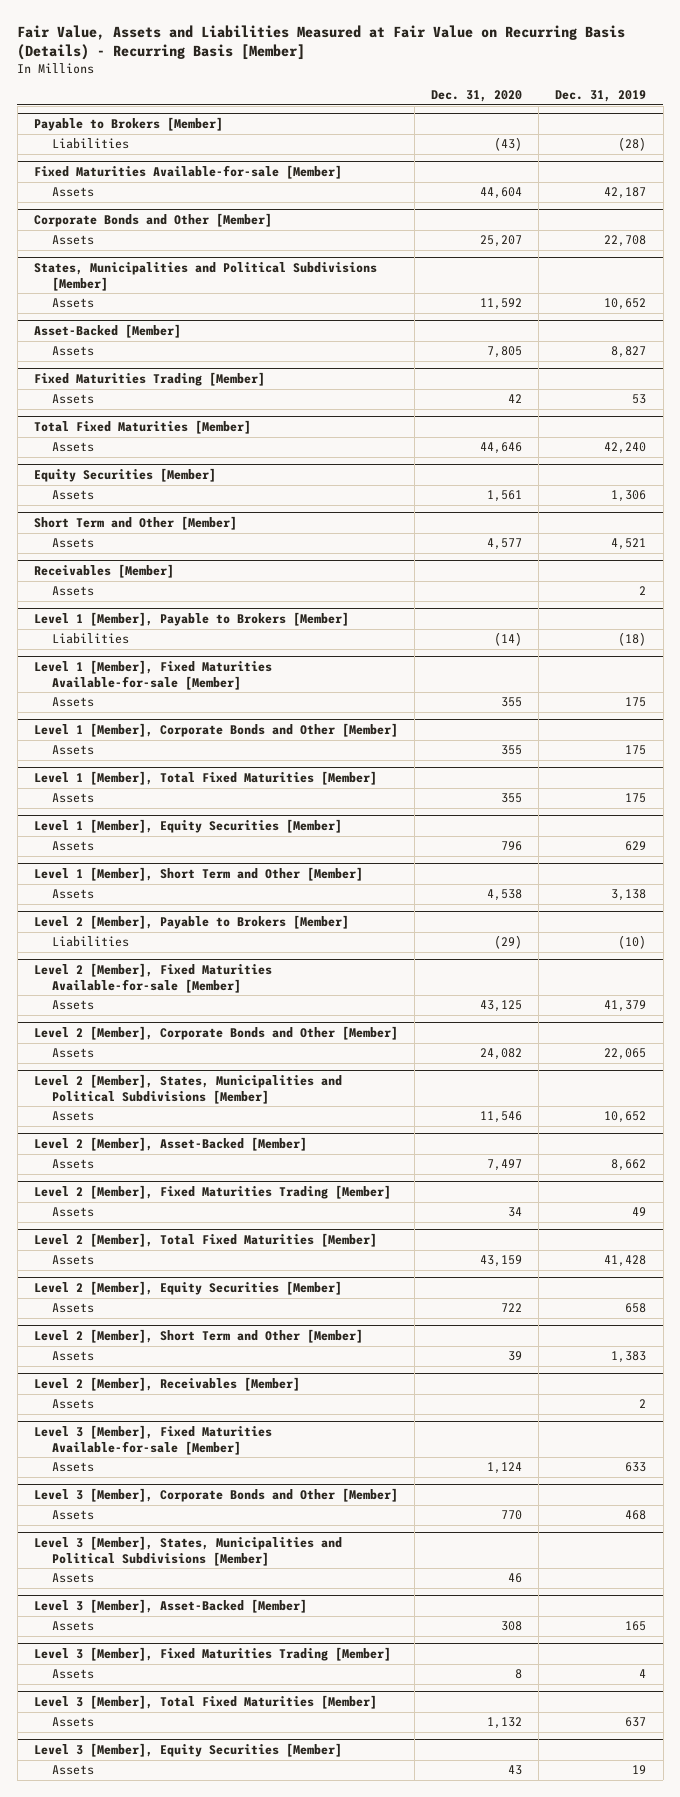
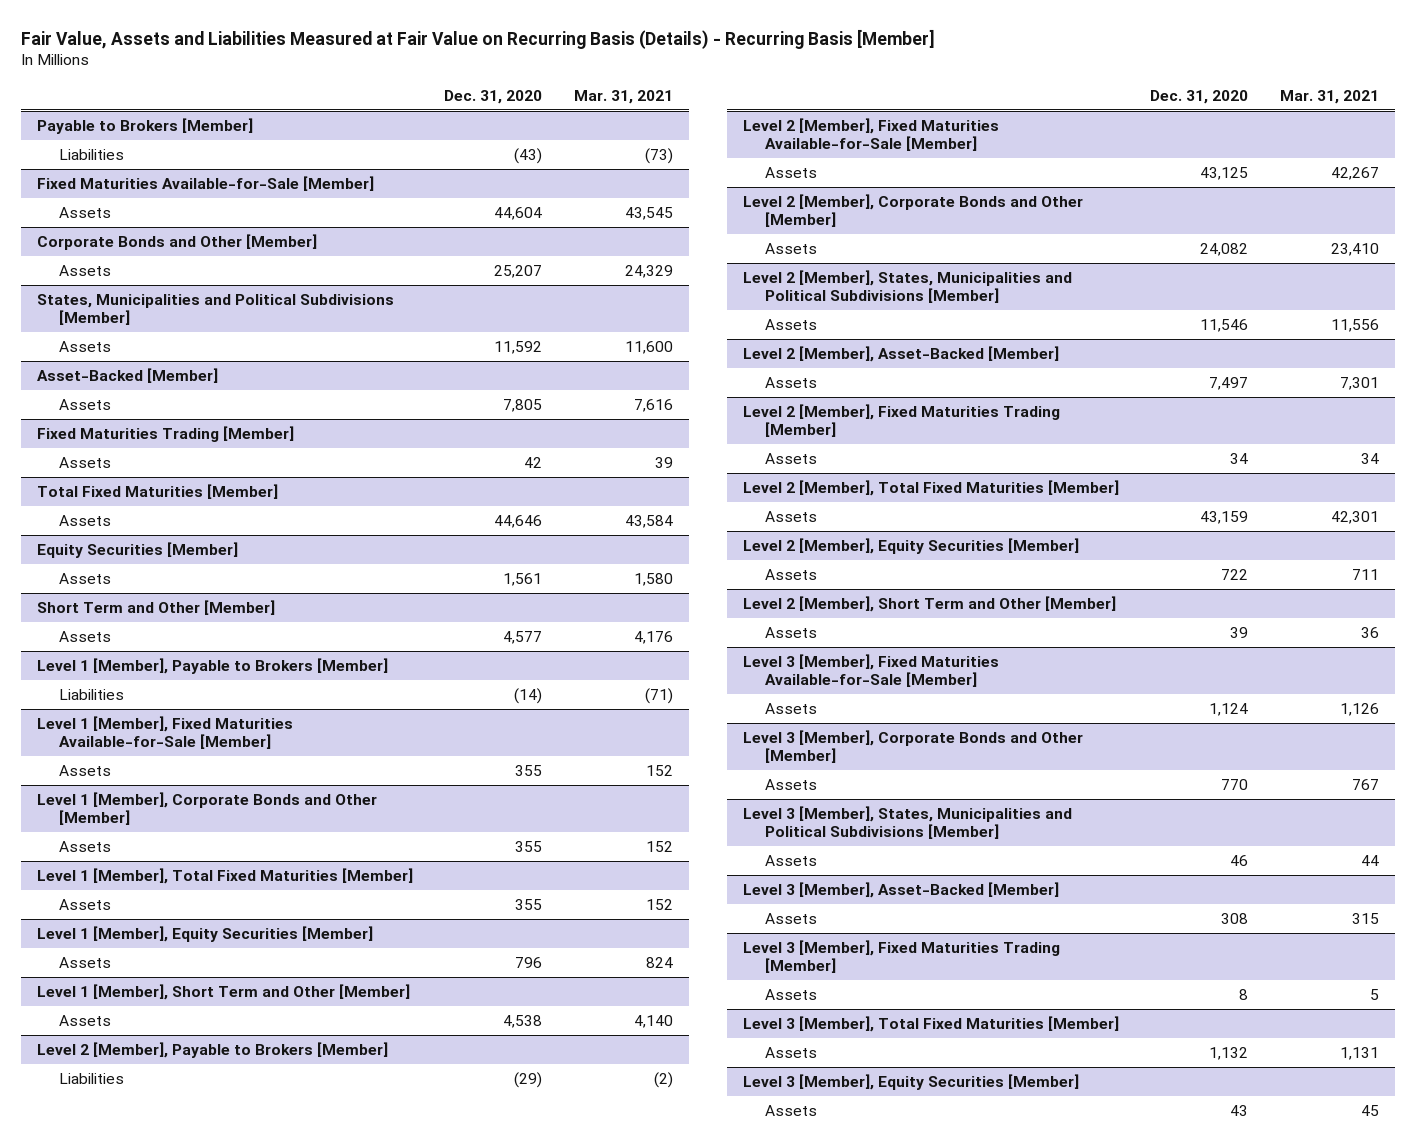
[555,90,647,103] Dec. 31, 2019 -> none
none -> [573,89,673,104] Mar. 31, 2021
[33,165,342,180] Fixed Maturities Available-for-sale [Member] -> [36,175,374,191] Fixed Maturities Available-for-Sale [Member]
[33,564,174,579] Receivables [Member] -> none
[52,586,95,597] Assets -> none
[33,660,272,690] Level 1 [Member], Fixed Maturities Available-for-sale [Member] -> [36,715,293,749] Level 1 [Member], Fixed Maturities Available-for-Sale [Member]
[33,963,272,993] Level 2 [Member], Fixed Maturities Available-for-sale [Member] -> [742,117,999,151] Level 2 [Member], Fixed Maturities Available-for-Sale [Member]
[33,1377,300,1392] Level 2 [Member], Receivables [Member] -> none
[52,1399,95,1410] Assets -> none
[33,1425,272,1455] Level 3 [Member], Fixed Maturities Available-for-sale [Member] -> [742,653,999,687] Level 3 [Member], Fixed Maturities Available-for-Sale [Member]

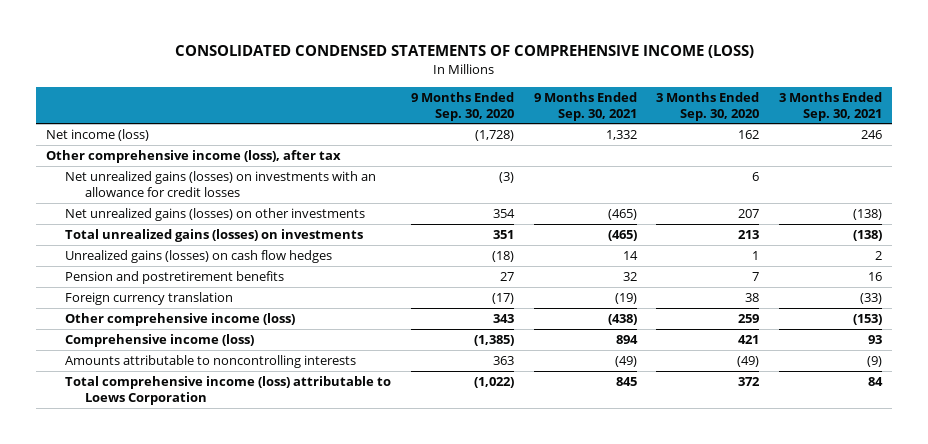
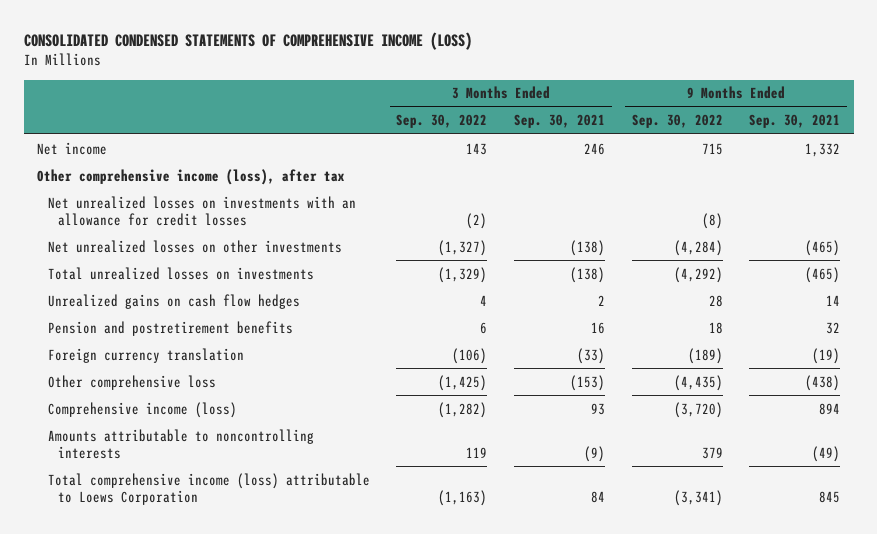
[410,91,514,121] 9 Months Ended Sep. 30, 2020 -> none
[656,91,760,121] 3 Months Ended Sep. 30, 2020 -> none
none -> [396,114,488,129] Sep. 30, 2022
none -> [631,114,723,129] Sep. 30, 2022
[45,129,149,142] Net income (loss) -> [37,141,108,155] Net income
[65,171,377,197] Net unrealized gains (losses) on investments with an allowance for credit losses -> [47,195,356,226] Net unrealized losses on investments with an allowance for credit losses
[65,208,366,222] Net unrealized gains (losses) on other investments -> [47,239,342,253] Net unrealized losses on other investments
[65,229,364,243] Total unrealized gains (losses) on investments -> [47,266,314,280] Total unrealized losses on investments
[65,250,333,264] Unrealized gains (losses) on cash flow hedges -> [47,293,300,309] Unrealized gains on cash flow hedges
[65,313,296,327] Other comprehensive income (loss) -> [47,374,216,390] Other comprehensive loss

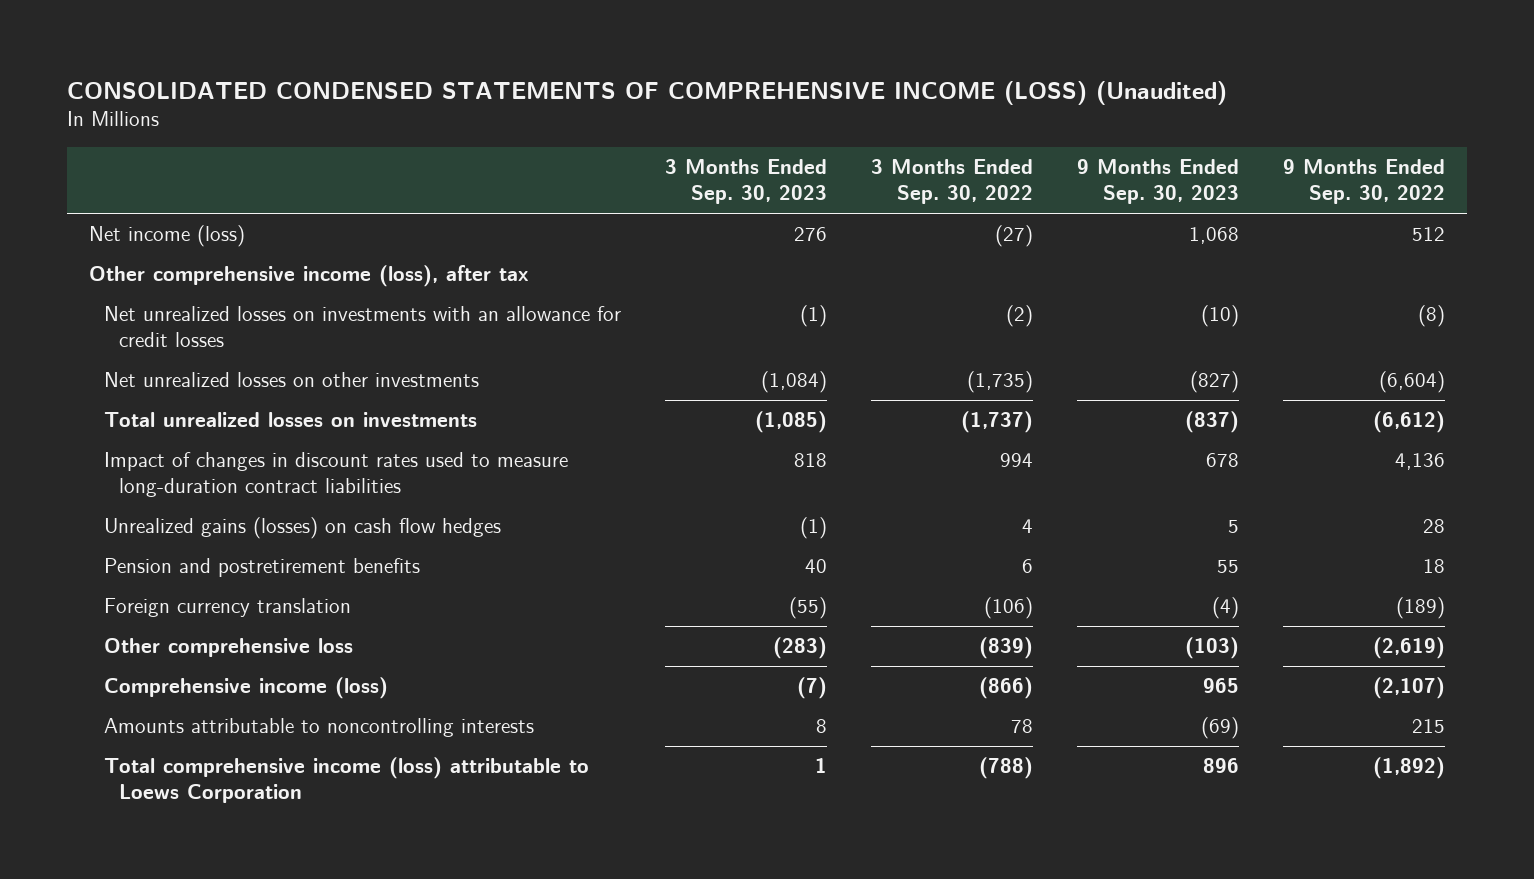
[23,31,472,50] CONSOLIDATED CONDENSED STATEMENTS OF COMPREHENSIVE INCOME (LOSS) -> [67,80,1228,105] CONSOLIDATED CONDENSED STATEMENTS OF COMPREHENSIVE INCOME (LOSS) (Unaudited)
[513,114,605,129] Sep. 30, 2021 -> none
[749,114,841,129] Sep. 30, 2021 -> none
none -> [665,159,828,205] 3 Months Ended Sep. 30, 2023
none -> [1076,159,1239,205] 9 Months Ended Sep. 30, 2023
[37,141,108,155] Net income -> [89,225,246,248] Net income (loss)
[466,142,488,155] 143 -> [994,225,1033,248] (27)
[701,142,723,155] 715 -> [1411,227,1445,242] 512
[438,239,488,256] (1,327) -> [966,371,1033,394] (1,735)
[673,239,723,256] (4,284) -> [1378,371,1445,394] (6,604)
[438,266,488,283] (1,329) -> [960,411,1033,434] (1,737)
[673,266,723,283] (4,292) -> [1372,411,1445,434] (6,612)
none -> [104,452,569,498] Impact of changes in discount rates used to measure long-duration contract liabilities
[47,293,300,309] Unrealized gains on cash flow hedges -> [104,517,502,540] Unrealized gains (losses) on cash flow hedges
[438,374,488,391] (1,425) -> [978,637,1033,660] (839)
[673,374,723,391] (4,435) -> [1372,637,1445,660] (2,619)
[438,401,488,418] (1,282) -> [978,677,1033,700] (866)
[673,401,723,418] (3,720) -> [1372,677,1445,700] (2,107)
[466,446,488,458] 119 -> [1010,719,1033,734] 78
[701,446,723,459] 379 -> [1411,719,1445,734] 215
[438,489,488,506] (1,163) -> [978,757,1033,780] (788)
[673,489,723,506] (3,341) -> [1372,757,1445,780] (1,892)

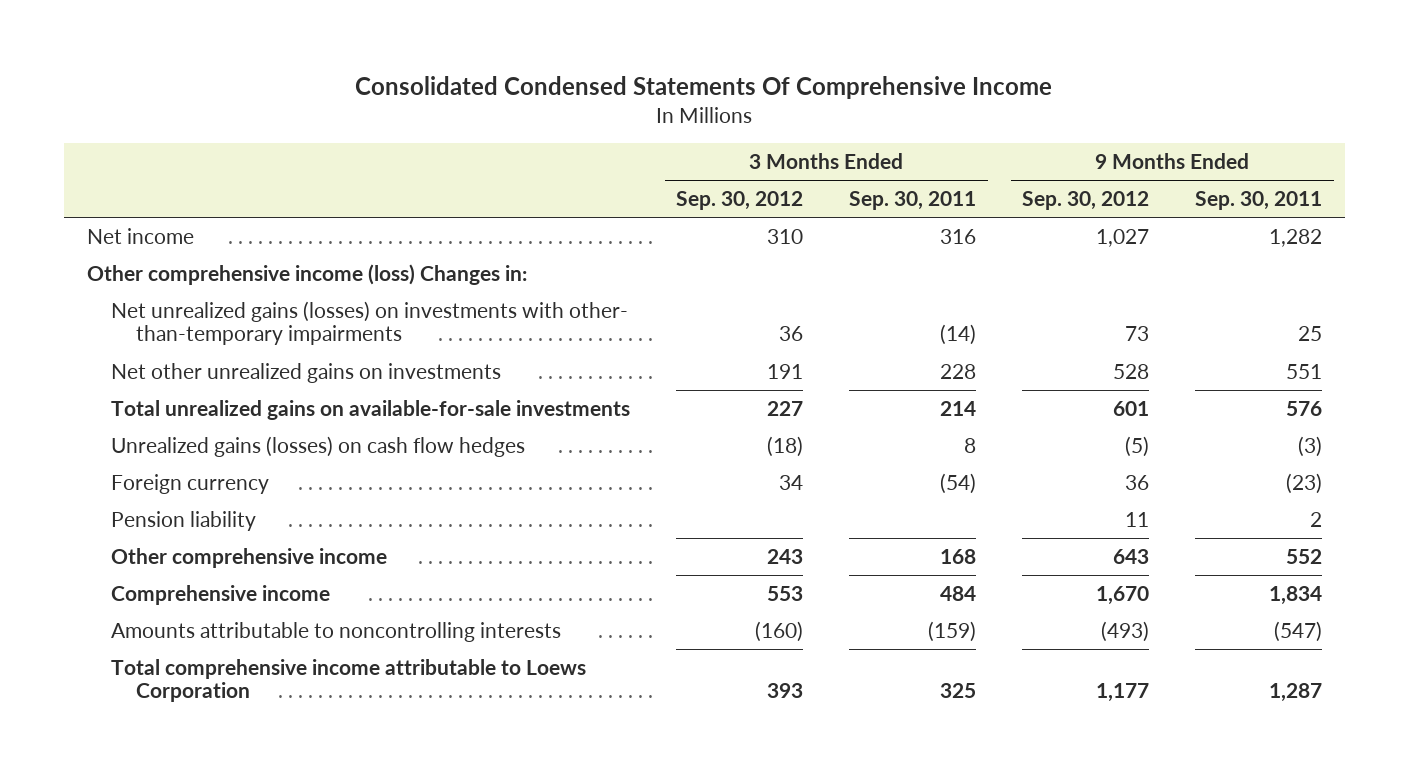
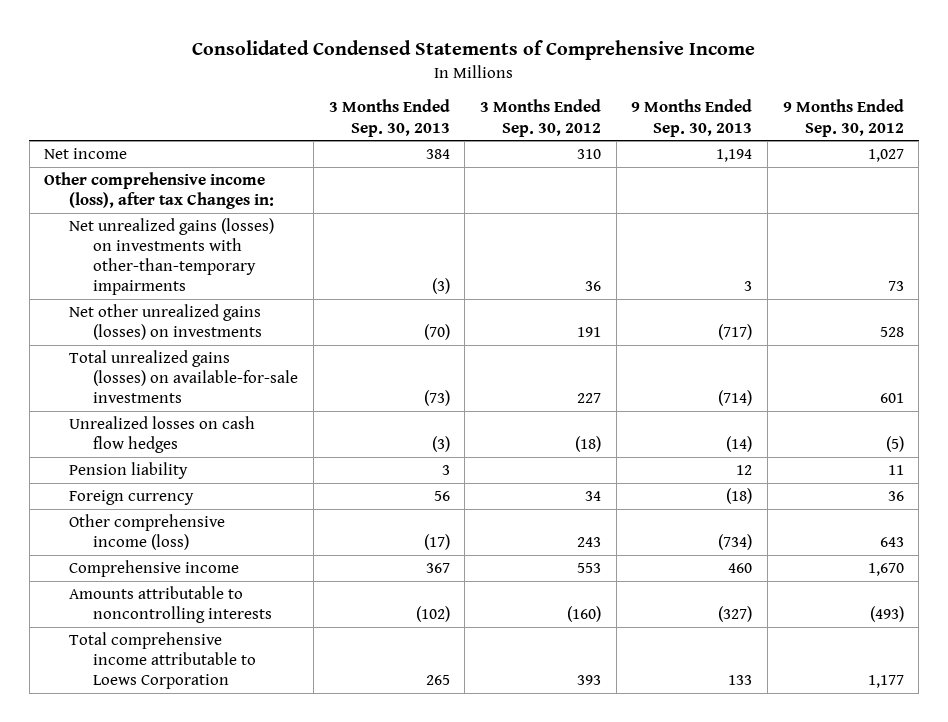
[355,76,1053,100] Consolidated Condensed Statements Of Comprehensive Income -> [191,40,755,61] Consolidated Condensed Statements of Comprehensive Income
[849,191,977,211] Sep. 30, 2011 -> none
[1195,191,1323,211] Sep. 30, 2011 -> none
none -> [328,99,450,137] 3 Months Ended Sep. 30, 2013
none -> [631,99,753,137] 9 Months Ended Sep. 30, 2013
[86,263,527,285] Other comprehensive income (loss) Changes in: -> [44,171,274,210] Other comprehensive income (loss), after tax Changes in:
[111,300,629,346] Net unrealized gains (losses) on investments with other- than-temporary impairments -> [68,217,274,296] Net unrealized gains (losses) on investments with other-than-temporary impairments
[111,362,502,383] Net other unrealized gains on investments -> [68,303,263,341] Net other unrealized gains (losses) on investments
[111,399,631,420] Total unrealized gains on available-for-sale investments -> [68,349,299,404] Total unrealized gains (losses) on available-for-sale investments
[111,435,526,457] Unrealized gains (losses) on cash flow hedges -> [68,415,255,454] Unrealized losses on cash flow hedges
[111,473,270,494] Foreign currency -> [68,489,194,505] Foreign currency
[111,547,388,568] Other comprehensive income -> [68,513,225,551] Other comprehensive income (loss)

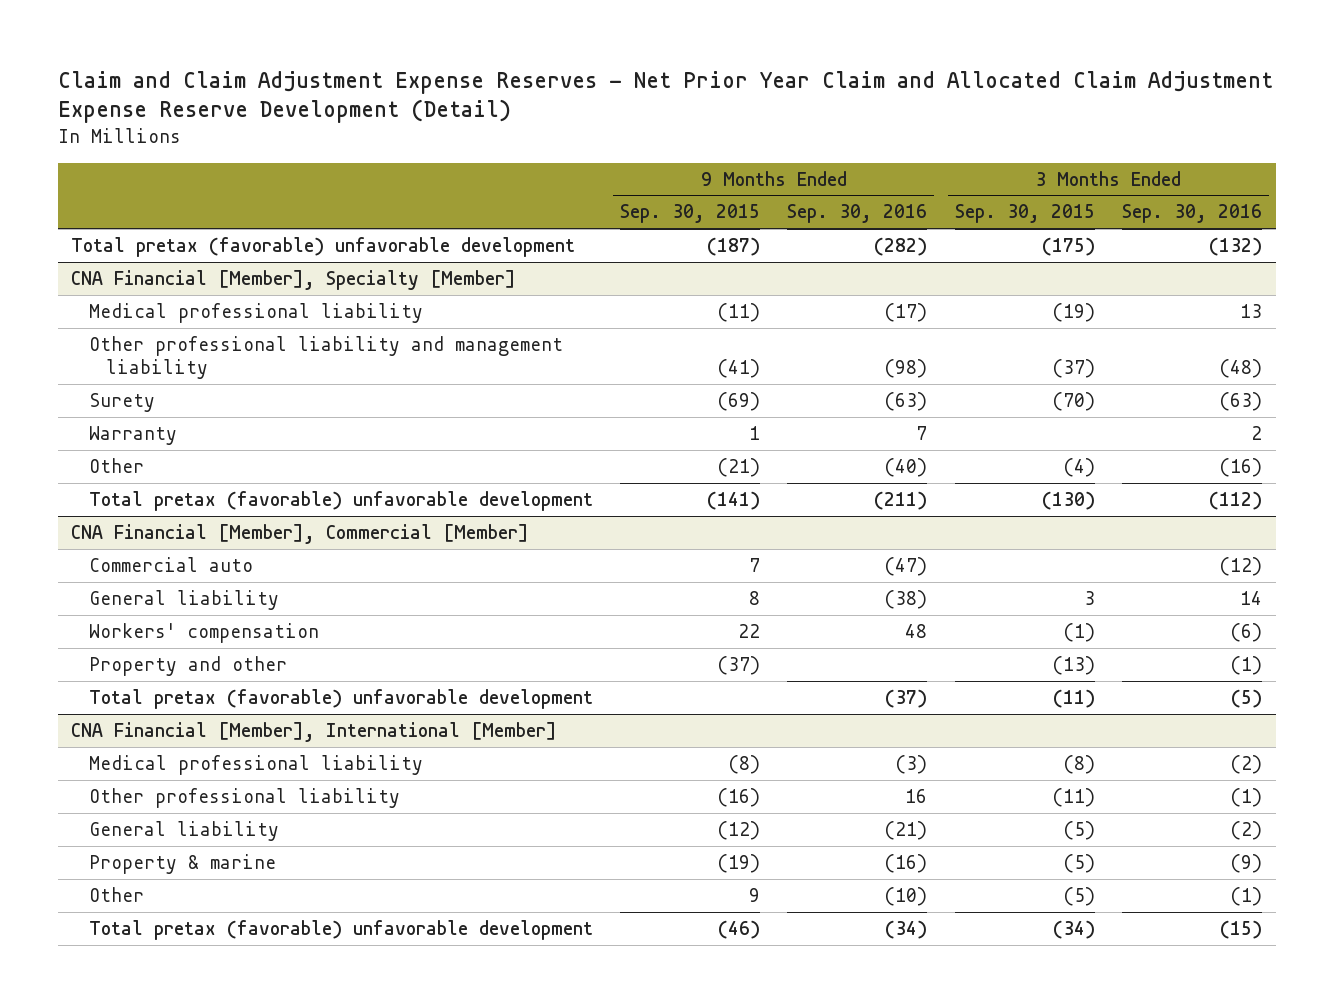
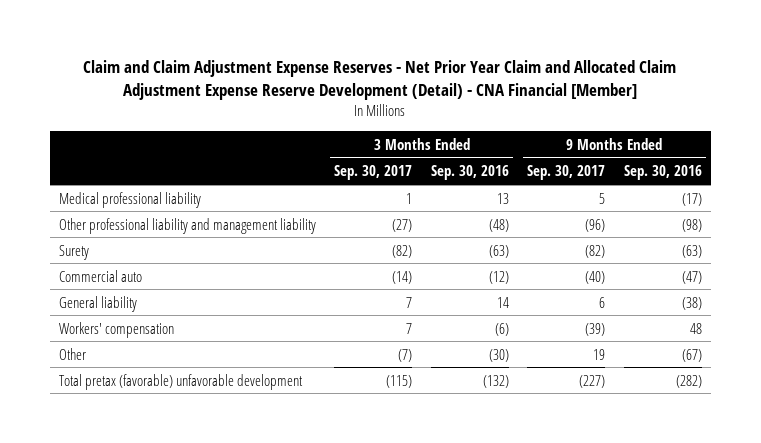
[57,70,1273,124] Claim and Claim Adjustment Expense Reserves - Net Prior Year Claim and Allocated Claim Adjustment Expense Reserve Development (Detail) -> [83,60,677,101] Claim and Claim Adjustment Expense Reserves - Net Prior Year Claim and Allocated Claim Adjustment Expense Reserve Development (Detail) - CNA Financial [Member]
[619,204,760,224] Sep. 30, 2015 -> none
[954,204,1095,224] Sep. 30, 2015 -> none
none -> [334,165,413,181] Sep. 30, 2017
none -> [527,165,606,181] Sep. 30, 2017
[71,270,517,291] CNA Financial [Member], Specialty [Member] -> none
[88,426,177,446] Warranty -> none
[88,458,144,474] Other -> none
[88,491,593,512] Total pretax (favorable) unfavorable development -> none
[71,524,530,545] CNA Financial [Member], Commercial [Member] -> none
[88,656,287,677] Property and other -> none
[88,689,593,710] Total pretax (favorable) unfavorable development -> none
[71,722,558,743] CNA Financial [Member], International [Member] -> none
[88,755,423,776] Medical professional liability -> none
[88,788,400,809] Other professional liability -> none
[88,821,279,842] General liability -> none
[88,854,276,875] Property & marine -> none
[88,920,593,941] Total pretax (favorable) unfavorable development -> none
[884,887,928,907] (10) -> [681,348,702,362] (67)
[1229,887,1262,907] (1) -> [488,348,509,362] (30)
[71,237,576,258] Total pretax (favorable) unfavorable development -> [59,373,304,390] Total pretax (favorable) unfavorable development

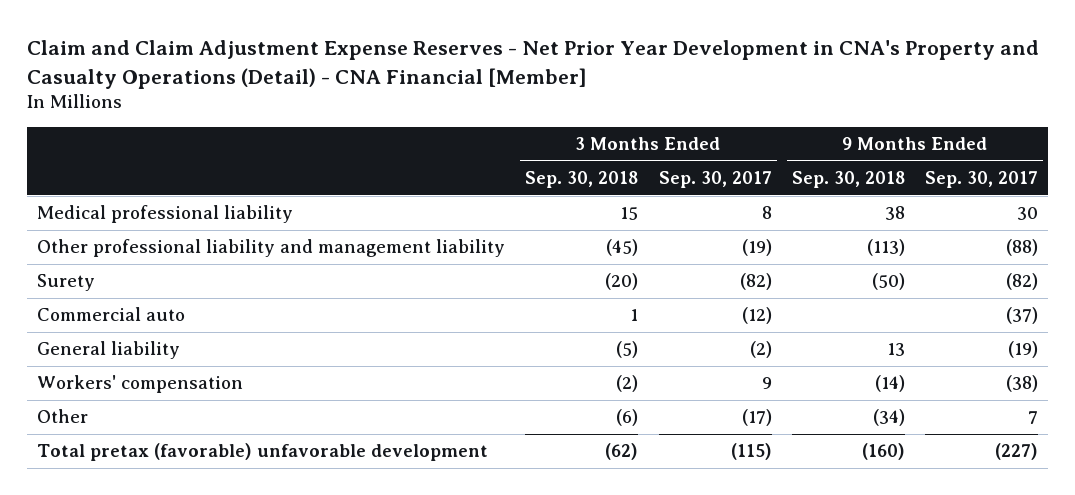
[83,60,677,101] Claim and Claim Adjustment Expense Reserves - Net Prior Year Claim and Allocated Claim Adjustment Expense Reserve Development (Detail) - CNA Financial [Member] -> [27,40,1040,89] Claim and Claim Adjustment Expense Reserves - Net Prior Year Development in CNA's Property and Casualty Operations (Detail) - CNA Financial [Member]
[430,165,509,181] Sep. 30, 2016 -> none
[623,165,702,181] Sep. 30, 2016 -> none
none -> [525,171,639,189] Sep. 30, 2018
none -> [791,171,905,189] Sep. 30, 2018
[406,192,413,204] 1 -> [761,206,772,220] 8
[599,192,606,204] 5 -> [1016,207,1038,221] 30
[392,218,413,232] (27) -> [741,239,772,257] (19)
[585,218,606,232] (96) -> [1005,239,1038,257] (88)
[392,270,413,284] (14) -> [741,307,772,325] (12)
[585,270,606,284] (40) -> [1005,307,1038,325] (37)
[406,296,413,308] 7 -> [749,341,772,359] (2)
[599,296,606,308] 6 -> [1007,341,1038,359] (19)
[406,322,413,334] 7 -> [761,377,772,390] 9
[585,322,606,336] (39) -> [1005,375,1038,393] (38)
[398,348,413,362] (7) -> [741,409,772,427] (17)
[593,348,606,360] 19 -> [1027,411,1038,425] 7

